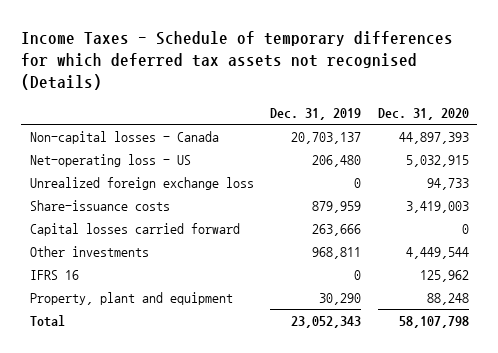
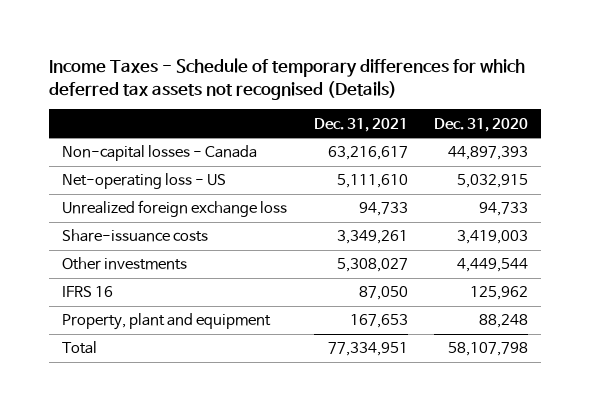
[270,108,362,121] Dec. 31, 2019 -> none
none -> [313,117,408,132] Dec. 31, 2021
[29,223,240,237] Capital losses carried forward -> none

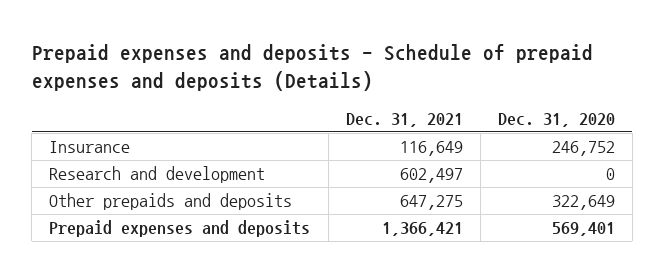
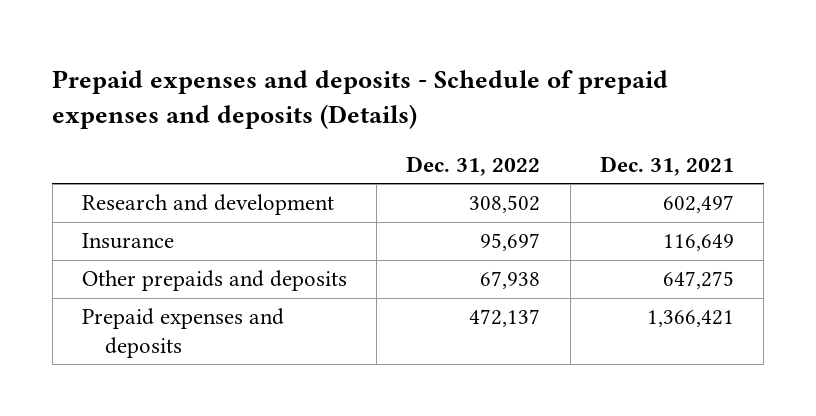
[497,112,615,127] Dec. 31, 2020 -> none
none -> [406,155,541,176] Dec. 31, 2022
[49,141,131,154] Insurance -> [81,233,174,250] Insurance

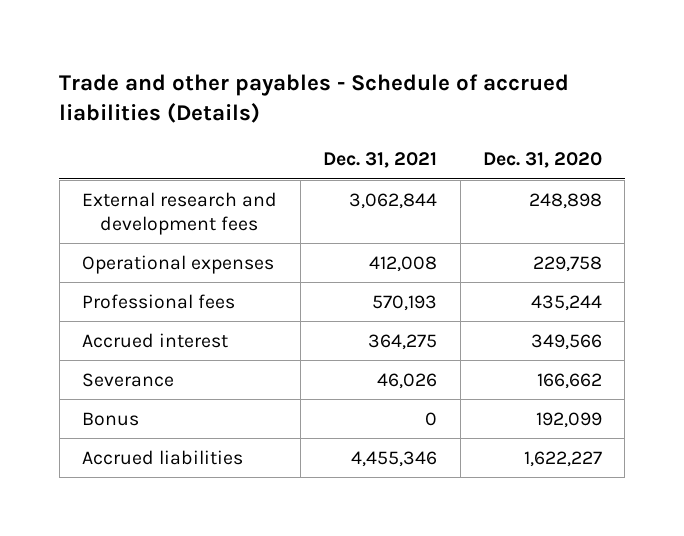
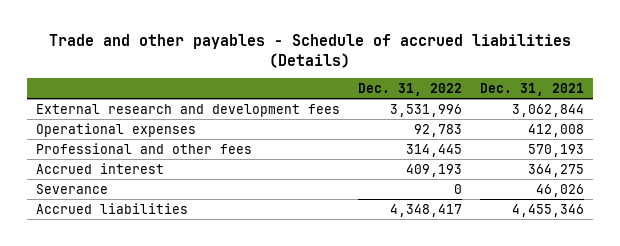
[482,152,602,169] Dec. 31, 2020 -> none
none -> [357,82,462,96] Dec. 31, 2022
[82,293,236,309] Professional fees -> [35,142,252,154] Professional and other fees
[82,411,140,426] Bonus -> none

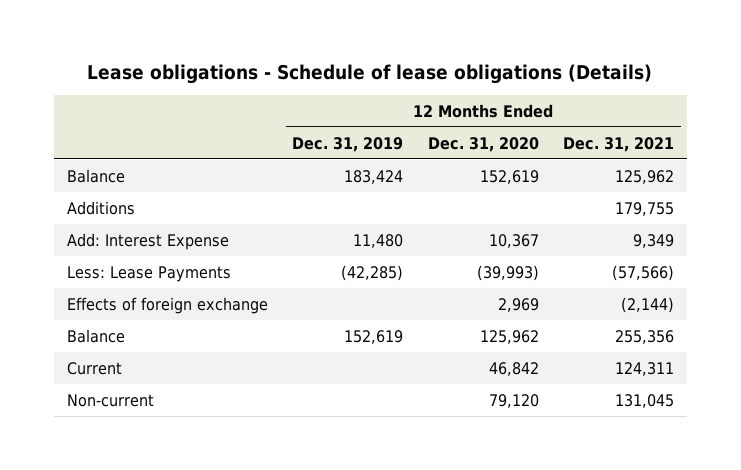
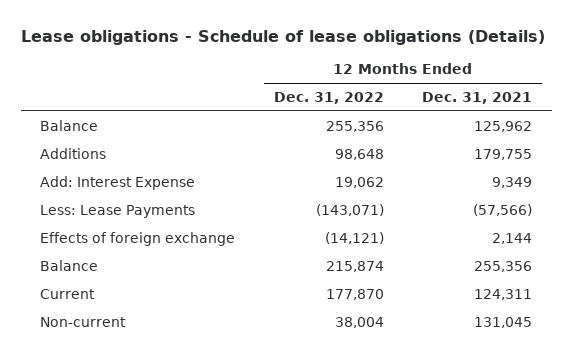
[292,136,404,152] Dec. 31, 2019 -> none
[427,136,539,152] Dec. 31, 2020 -> none
none -> [273,91,384,104] Dec. 31, 2022
[621,296,675,313] (2,144) -> [492,232,533,244] 2,144

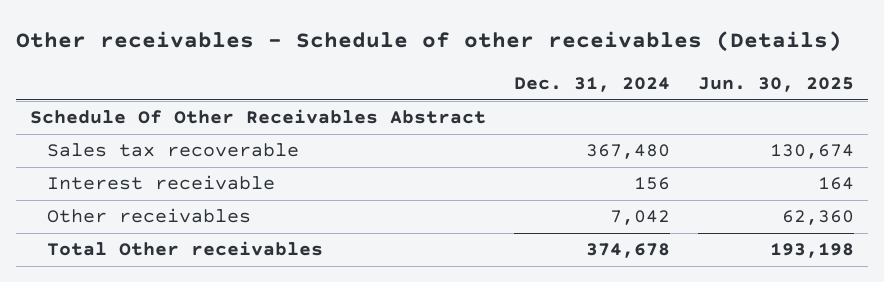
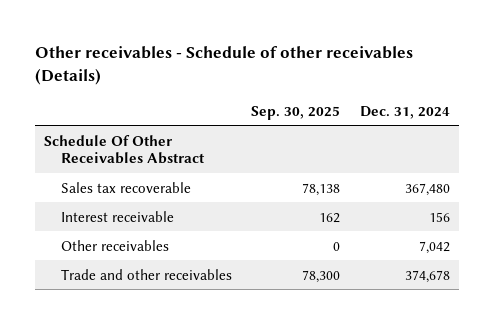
[697,77,854,93] Jun. 30, 2025 -> none
none -> [251,105,341,120] Sep. 30, 2025
[47,241,324,257] Total Other receivables -> [61,268,233,280] Trade and other receivables

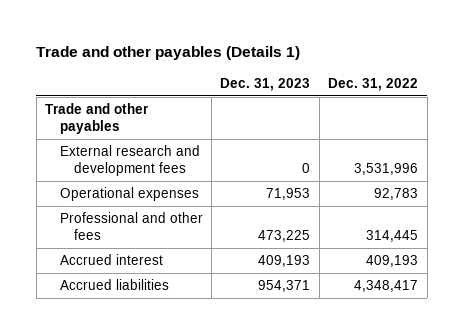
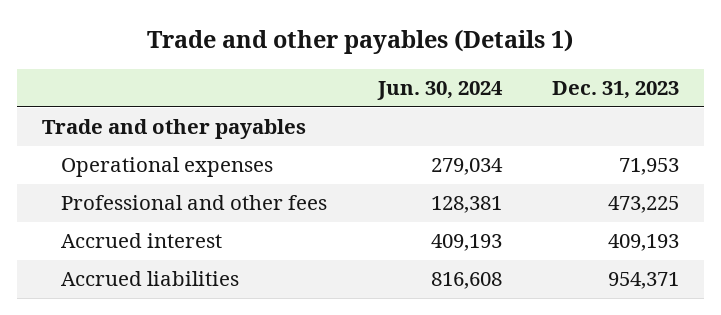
[328,78,419,92] Dec. 31, 2022 -> none
none -> [376,81,503,101] Jun. 30, 2024
[59,145,200,176] External research and development fees -> none

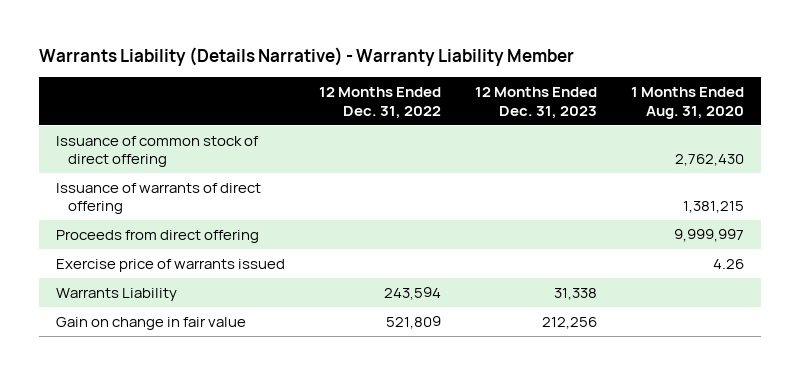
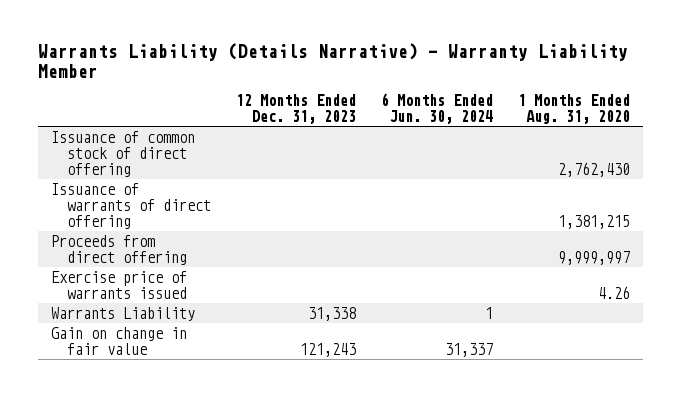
[319,87,442,119] 12 Months Ended Dec. 31, 2022 -> none
none -> [381,93,494,125] 6 Months Ended Jun. 30, 2024
[542,316,598,329] 212,256 -> [300,342,357,357] 121,243

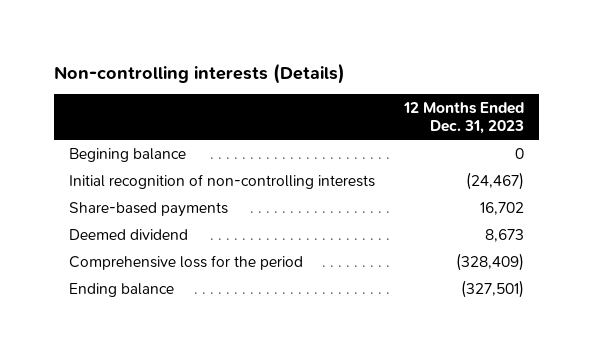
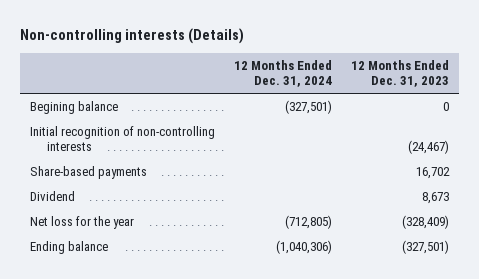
none -> [233,59,332,88] 12 Months Ended Dec. 31, 2024
[69,228,189,240] Deemed dividend -> [29,190,75,201] Dividend
[69,254,304,270] Comprehensive loss for the period -> [29,215,134,229] Net loss for the year

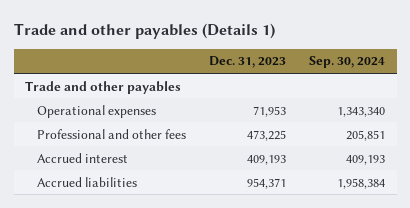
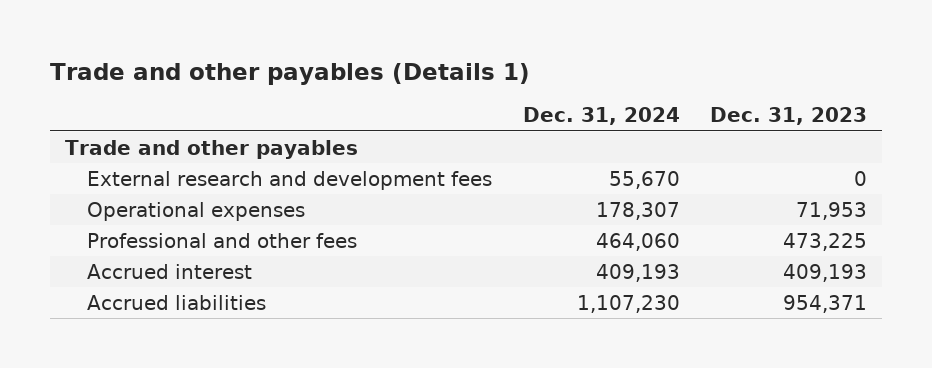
[309,56,386,69] Sep. 30, 2024 -> none
none -> [522,107,680,126] Dec. 31, 2024
none -> [87,170,493,190] External research and development fees

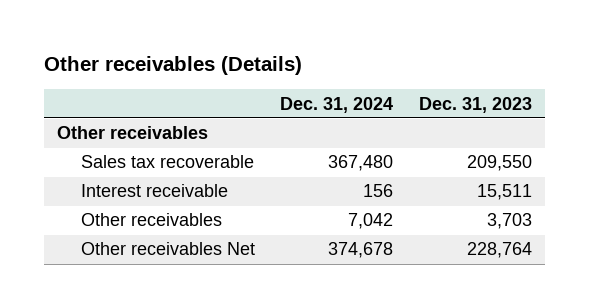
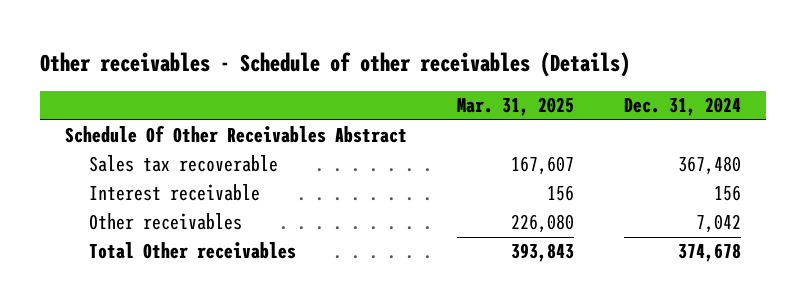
[43,56,302,76] Other receivables (Details) -> [39,51,630,77] Other receivables - Schedule of other receivables (Details)
[419,96,533,113] Dec. 31, 2023 -> none
none -> [456,97,574,117] Mar. 31, 2025
[56,126,208,140] Other receivables -> none
none -> [64,125,407,144] Schedule Of Other Receivables Abstract
[80,242,255,256] Other receivables Net -> [88,242,296,260] Total Other receivables

